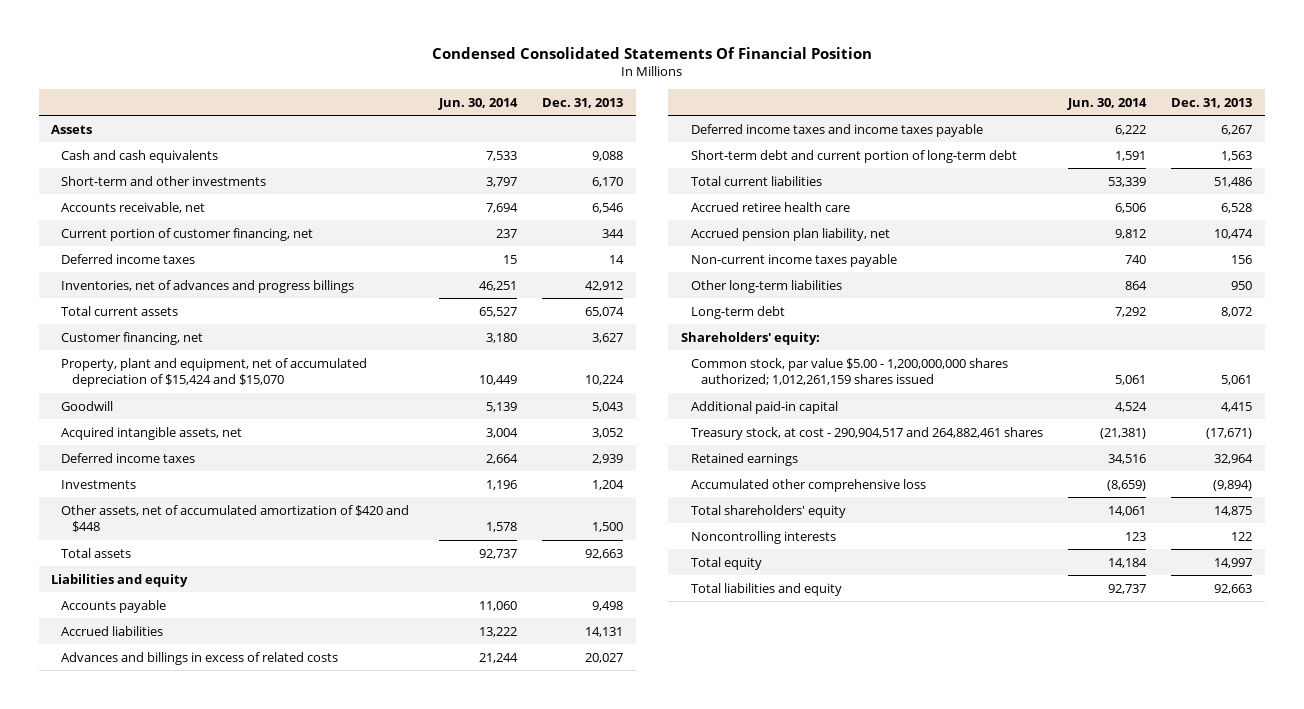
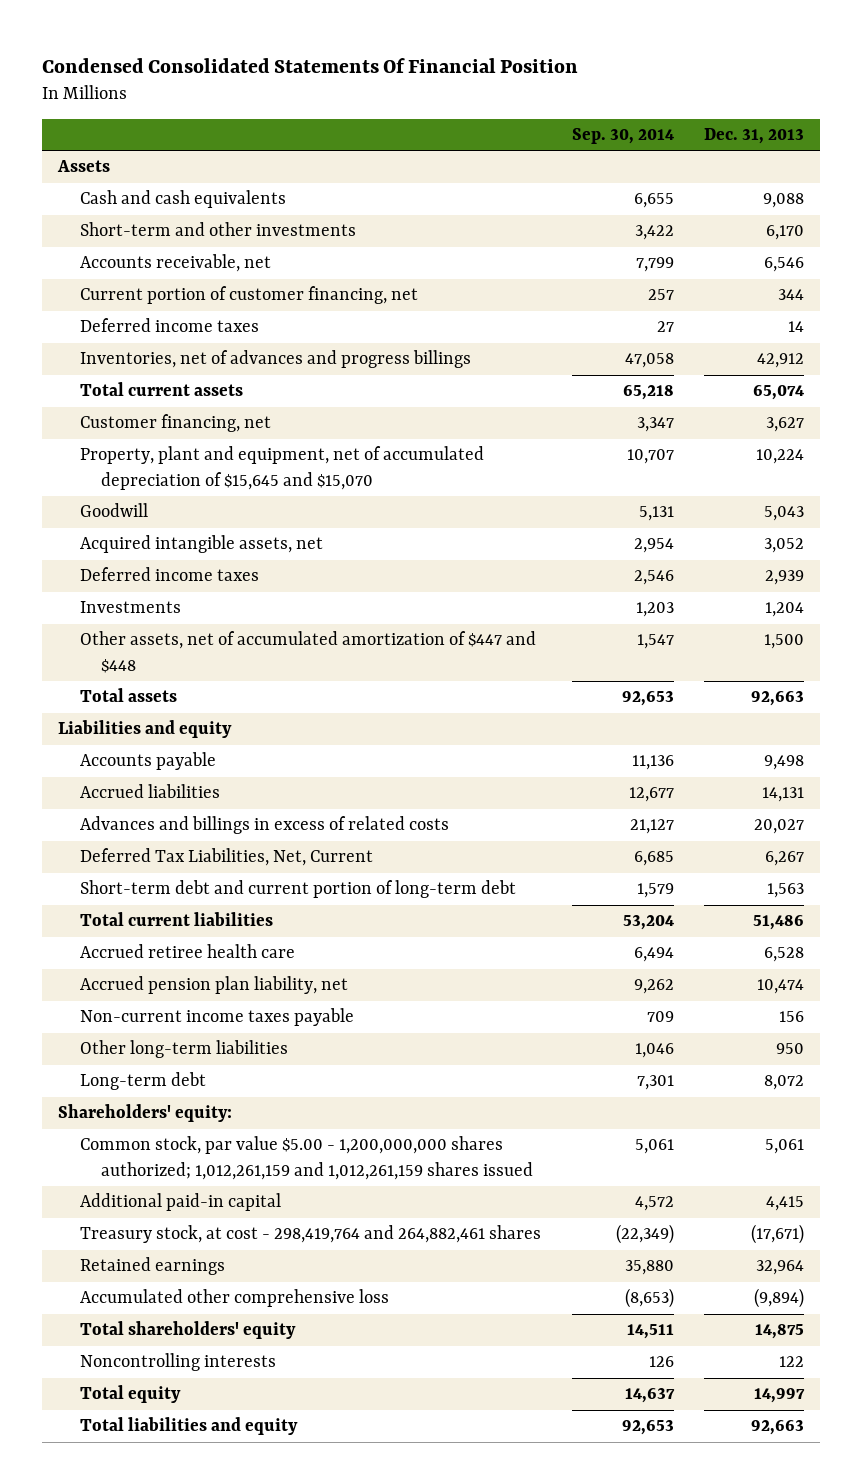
[437,97,518,110] Jun. 30, 2014 -> none
none -> [571,127,674,144] Sep. 30, 2014
[61,357,368,388] Property, plant and equipment, net of accumulated depreciation of $15,424 and $15,070 -> [79,446,484,490] Property, plant and equipment, net of accumulated depreciation of $15,645 and $15,070
[61,504,410,533] Other assets, net of accumulated amortization of $420 and $448 -> [79,631,536,673] Other assets, net of accumulated amortization of $447 and $448
[690,123,983,137] Deferred income taxes and income taxes payable -> [79,848,373,867] Deferred Tax Liabilities, Net, Current
[690,357,1008,386] Common stock, par value $5.00 - 1,200,000,000 shares authorized; 1,012,261,159 shares issued -> [79,1136,534,1180] Common stock, par value $5.00 - 1,200,000,000 shares authorized; 1,012,261,159 and 1,012,261,159 shares issued
[690,426,1043,440] Treasury stock, at cost - 290,904,517 and 264,882,461 shares -> [79,1225,541,1244] Treasury stock, at cost - 298,419,764 and 264,882,461 shares

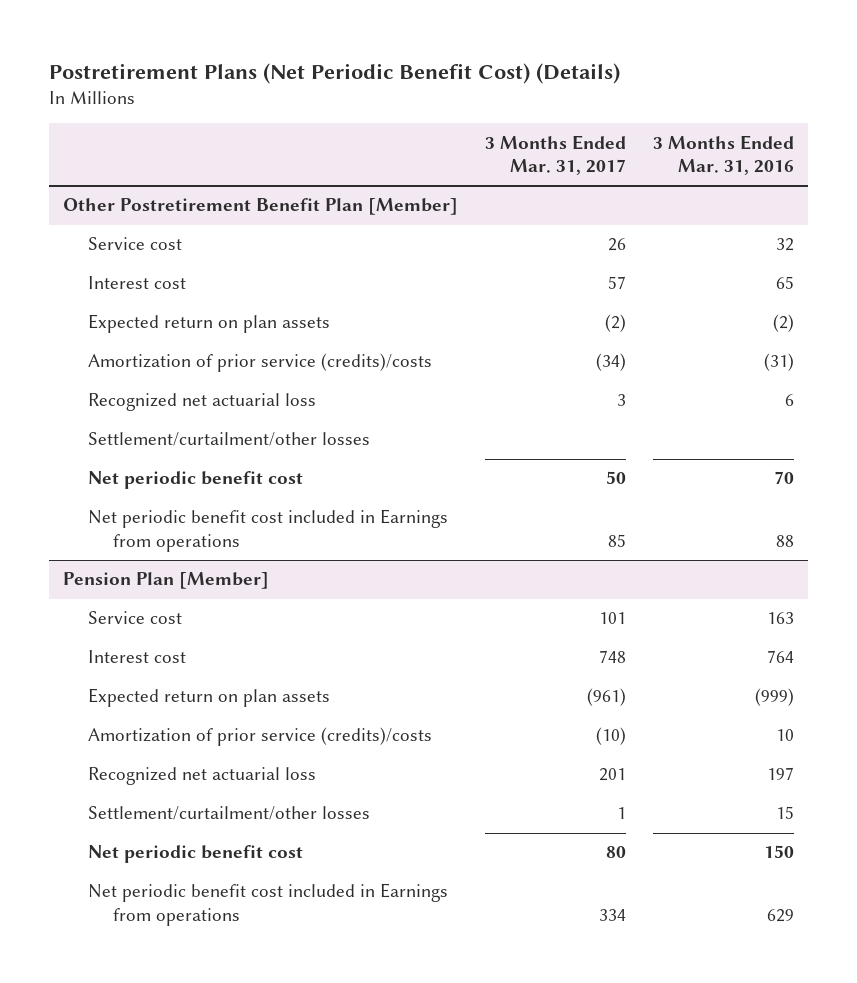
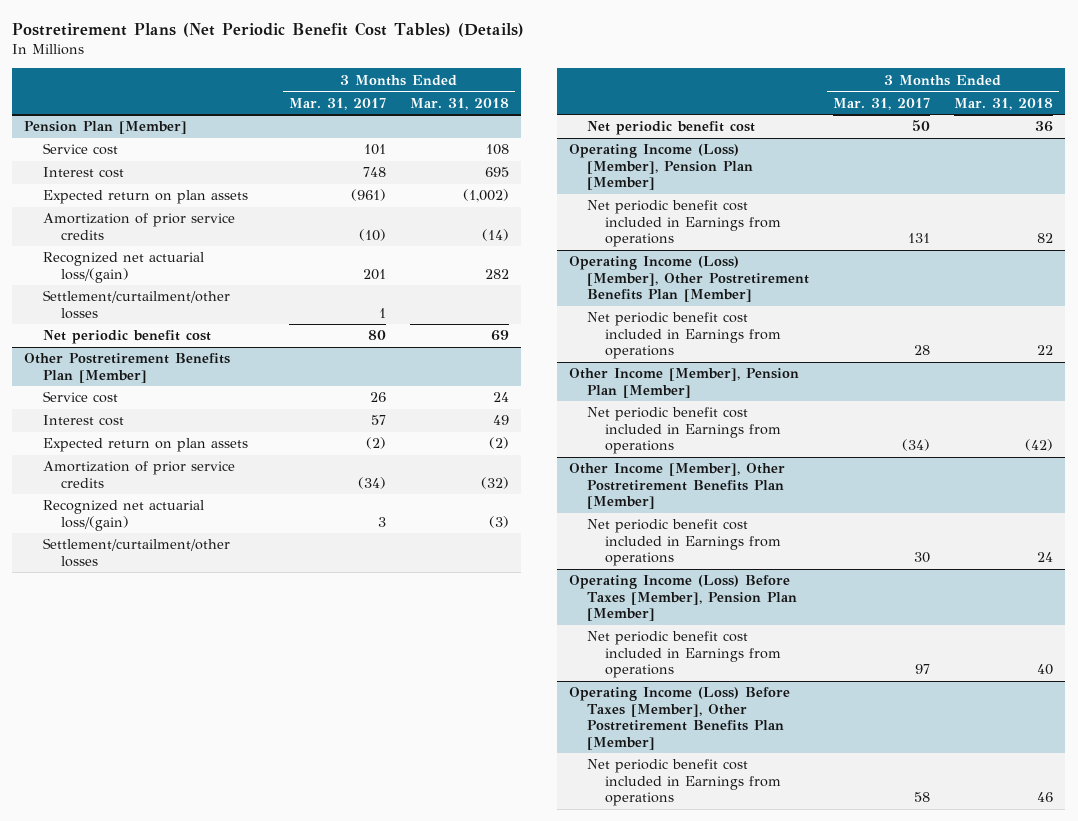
[48,62,620,84] Postretirement Plans (Net Periodic Benefit Cost) (Details) -> [12,21,525,37] Postretirement Plans (Net Periodic Benefit Cost Tables) (Details)
[653,134,795,176] 3 Months Ended Mar. 31, 2016 -> none
none -> [409,97,509,110] Mar. 31, 2018
[62,198,458,216] Other Postretirement Benefit Plan [Member] -> none
[87,237,182,251] Service cost -> none
[87,276,186,290] Interest cost -> none
[87,314,330,334] Expected return on plan assets -> none
[87,353,432,373] Amortization of prior service (credits)/costs -> none
[87,393,316,412] Recognized net actuarial loss -> none
[87,432,370,447] Settlement/curtailment/other losses -> none
[87,471,303,490] Net periodic benefit cost -> none
[87,509,448,552] Net periodic benefit cost included in Earnings from operations -> none
[87,727,432,747] Amortization of prior service (credits)/costs -> [42,213,235,240] Amortization of prior service credits
[87,767,316,786] Recognized net actuarial loss -> [42,252,204,283] Recognized net actuarial loss/(gain)
none -> [24,353,231,383] Other Postretirement Benefits Plan [Member]
none -> [42,391,118,404] Service cost
none -> [42,415,124,427] Interest cost
none -> [42,438,248,453] Expected return on plan assets
none -> [42,461,235,488] Amortization of prior service credits
none -> [42,500,204,531] Recognized net actuarial loss/(gain)
none -> [42,538,230,567] Settlement/curtailment/other losses
none -> [587,121,756,136] Net periodic benefit cost
none -> [568,144,754,191] Operating Income (Loss) [Member], Pension Plan [Member]
[599,908,627,921] 334 -> [908,233,931,244] 131
none -> [568,256,810,303] Operating Income (Loss) [Member], Other Postretirement Benefits Plan [Member]
none -> [587,312,782,360] Net periodic benefit cost included in Earnings from operations
none -> [568,368,799,398] Other Income [Member], Pension Plan [Member]
none -> [587,407,782,455] Net periodic benefit cost included in Earnings from operations
none -> [568,463,785,510] Other Income [Member], Other Postretirement Benefits Plan [Member]
none -> [587,519,782,567] Net periodic benefit cost included in Earnings from operations
none -> [568,575,798,622] Operating Income (Loss) Before Taxes [Member], Pension Plan [Member]
none -> [587,631,782,679] Net periodic benefit cost included in Earnings from operations
none -> [568,687,790,750] Operating Income (Loss) Before Taxes [Member], Other Postretirement Benefits Plan [Member]
none -> [587,759,782,807] Net periodic benefit cost included in Earnings from operations

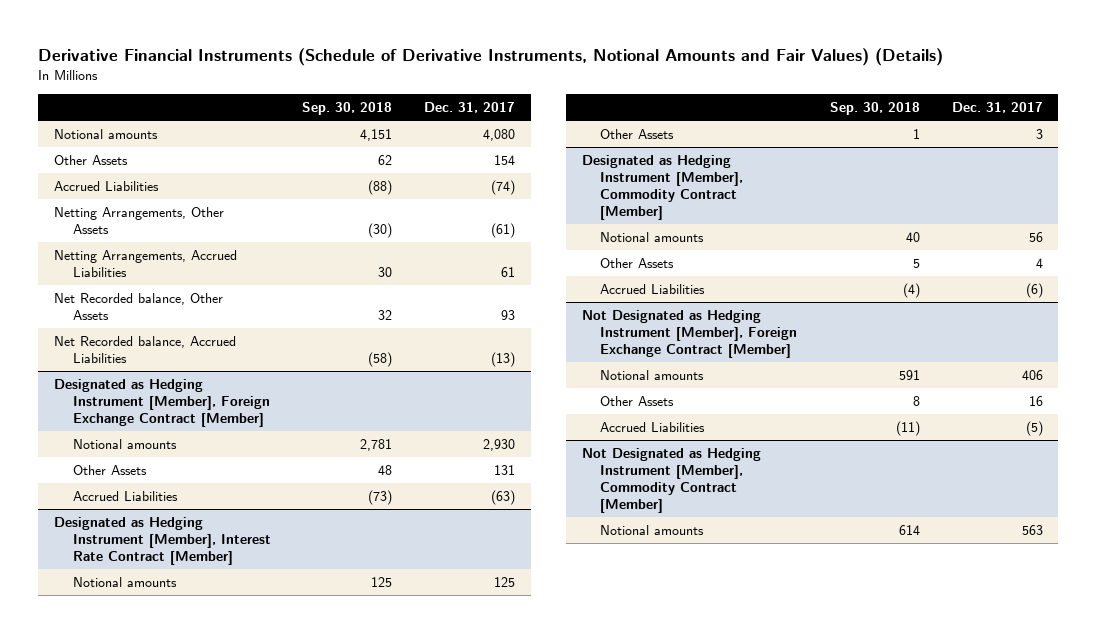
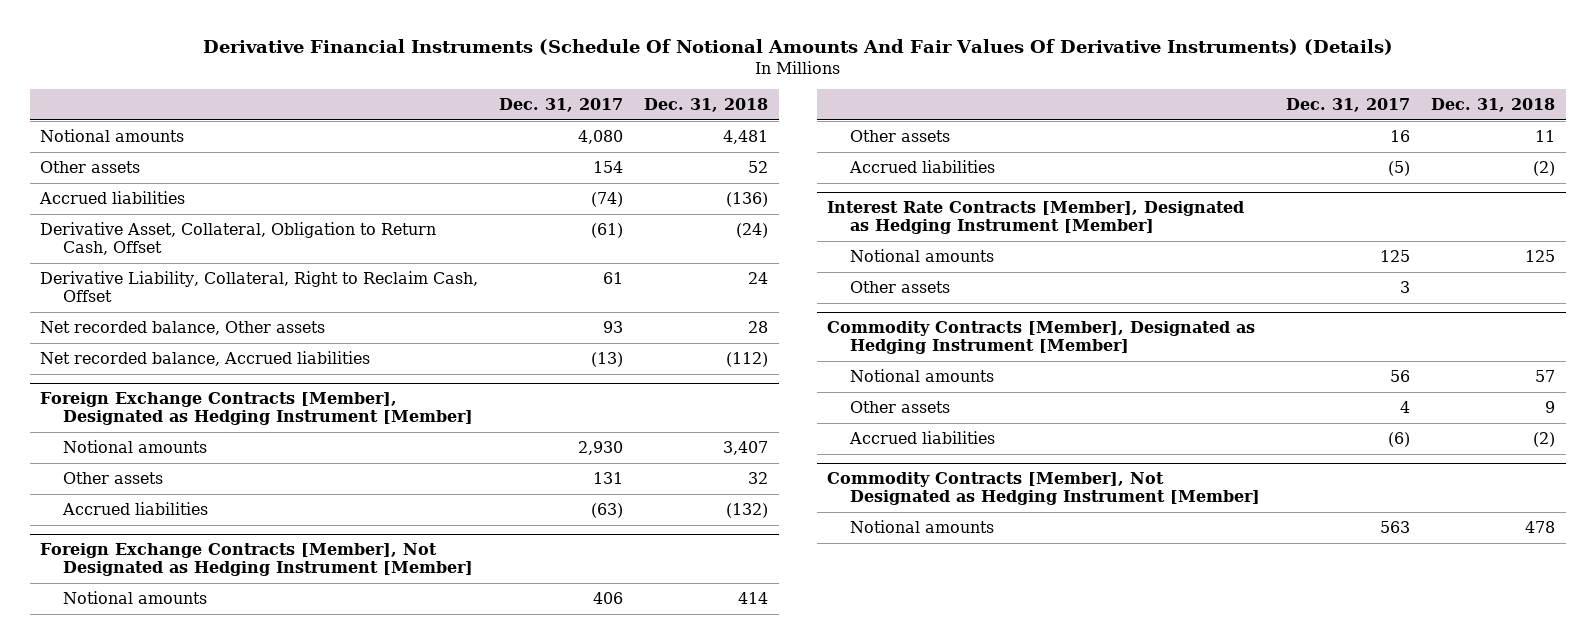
[38,47,944,66] Derivative Financial Instruments (Schedule of Derivative Instruments, Notional Amounts and Fair Values) (Details) -> [202,39,1393,56] Derivative Financial Instruments (Schedule Of Notional Amounts And Fair Values Of Derivative Instruments) (Details)
[302,102,393,116] Sep. 30, 2018 -> none
none -> [644,98,769,113] Dec. 31, 2018
[54,155,129,166] Other Assets -> [40,160,141,173] Other assets
[54,181,160,192] Accrued Liabilities -> [39,190,186,204] Accrued liabilities
[54,207,225,235] Netting Arrangements, Other Assets -> [40,221,437,256] Derivative Asset, Collateral, Obligation to Return Cash, Offset
[54,250,238,278] Netting Arrangements, Accrued Liabilities -> [40,270,479,303] Derivative Liability, Collateral, Right to Reclaim Cash, Offset
[54,293,224,321] Net Recorded balance, Other Assets -> [40,320,326,335] Net recorded balance, Other assets
[54,336,237,364] Net Recorded balance, Accrued Liabilities -> [40,350,371,366] Net recorded balance, Accrued liabilities
[54,379,270,428] Designated as Hedging Instrument [Member], Foreign Exchange Contract [Member] -> [40,392,473,426] Foreign Exchange Contracts [Member], Designated as Hedging Instrument [Member]
[72,465,147,476] Other Assets -> [62,471,163,484] Other assets
[72,491,178,502] Accrued Liabilities -> [61,501,208,515] Accrued liabilities
none -> [40,543,473,577] Foreign Exchange Contracts [Member], Not Designated as Hedging Instrument [Member]
none -> [62,590,207,604] Notional amounts
none -> [849,129,950,142] Other assets
none -> [848,159,995,173] Accrued liabilities
[54,517,271,566] Designated as Hedging Instrument [Member], Interest Rate Contract [Member] -> [827,201,1245,235] Interest Rate Contracts [Member], Designated as Hedging Instrument [Member]
[600,129,675,140] Other Assets -> [849,280,950,293] Other assets
[582,155,744,221] Designated as Hedging Instrument [Member], Commodity Contract [Member] -> [827,321,1256,355] Commodity Contracts [Member], Designated as Hedging Instrument [Member]
[582,310,798,359] Not Designated as Hedging Instrument [Member], Foreign Exchange Contract [Member] -> none
[600,370,705,381] Notional amounts -> none
[600,396,675,407] Other Assets -> none
[600,422,706,433] Accrued Liabilities -> none
[600,258,675,269] Other Assets -> [849,400,950,413] Other assets
[600,284,706,295] Accrued Liabilities -> [848,430,995,444] Accrued liabilities
[582,448,762,514] Not Designated as Hedging Instrument [Member], Commodity Contract [Member] -> [827,472,1260,506] Commodity Contracts [Member], Not Designated as Hedging Instrument [Member]

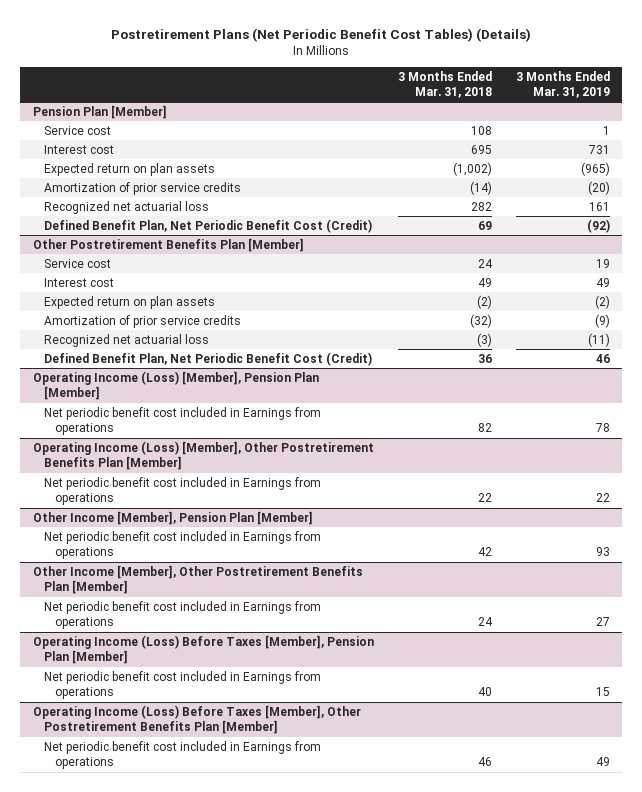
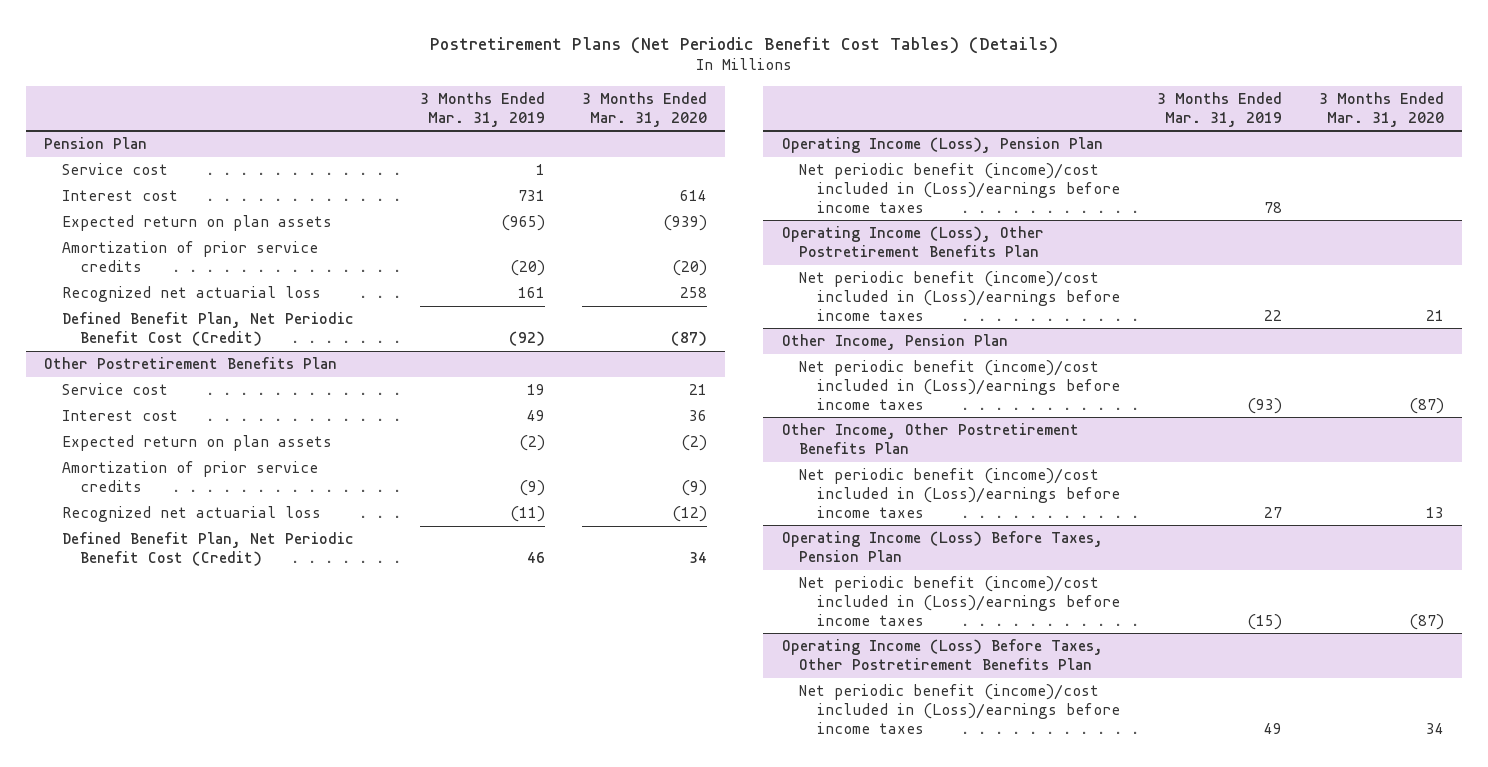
[397,70,492,98] 3 Months Ended Mar. 31, 2018 -> none
none -> [581,91,707,127] 3 Months Ended Mar. 31, 2020
[32,104,167,119] Pension Plan [Member] -> [44,137,148,150] Pension Plan
[32,237,304,252] Other Postretirement Benefits Plan [Member] -> [44,357,338,370] Other Postretirement Benefits Plan
[32,370,319,401] Operating Income (Loss) [Member], Pension Plan [Member] -> [781,137,1103,154] Operating Income (Loss), Pension Plan
[43,406,321,436] Net periodic benefit cost included in Earnings from operations -> [799,163,1121,213] Net periodic benefit (income)/cost included in (Loss)/earnings before income taxes
[32,440,374,471] Operating Income (Loss) [Member], Other Postretirement Benefits Plan [Member] -> [781,226,1044,258] Operating Income (Loss), Other Postretirement Benefits Plan
[43,476,321,506] Net periodic benefit cost included in Earnings from operations -> [799,271,1121,321] Net periodic benefit (income)/cost included in (Loss)/earnings before income taxes
[32,510,313,525] Other Income [Member], Pension Plan [Member] -> [781,334,1008,351] Other Income, Pension Plan
[43,530,321,560] Net periodic benefit cost included in Earnings from operations -> [799,360,1121,410] Net periodic benefit (income)/cost included in (Loss)/earnings before income taxes
[595,547,610,557] 93 -> [1247,397,1283,414] (93)
[32,564,363,595] Other Income [Member], Other Postretirement Benefits Plan [Member] -> [781,423,1079,455] Other Income, Other Postretirement Benefits Plan
[43,600,321,630] Net periodic benefit cost included in Earnings from operations -> [799,468,1121,518] Net periodic benefit (income)/cost included in (Loss)/earnings before income taxes
[32,634,374,665] Operating Income (Loss) Before Taxes [Member], Pension Plan [Member] -> [781,531,1103,563] Operating Income (Loss) Before Taxes, Pension Plan
[43,670,321,700] Net periodic benefit cost included in Earnings from operations -> [799,576,1121,626] Net periodic benefit (income)/cost included in (Loss)/earnings before income taxes
[595,687,610,697] 15 -> [1247,613,1283,630] (15)
[32,704,361,735] Operating Income (Loss) Before Taxes [Member], Other Postretirement Benefits Plan [Member] -> [781,639,1103,671] Operating Income (Loss) Before Taxes, Other Postretirement Benefits Plan
[43,740,321,770] Net periodic benefit cost included in Earnings from operations -> [799,684,1121,734] Net periodic benefit (income)/cost included in (Loss)/earnings before income taxes

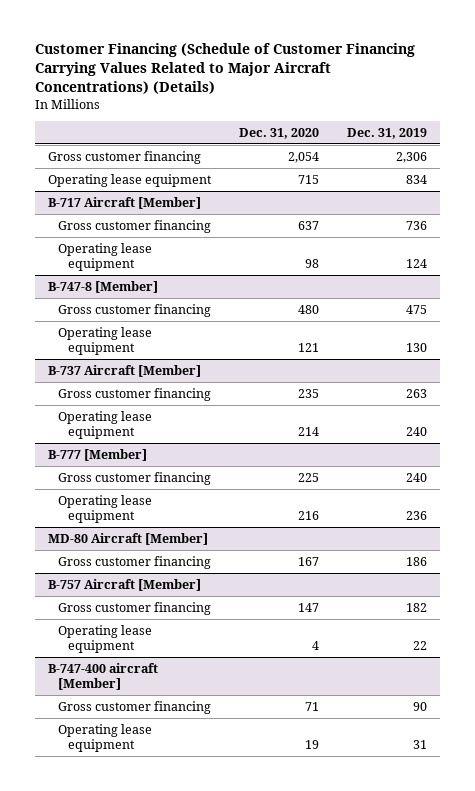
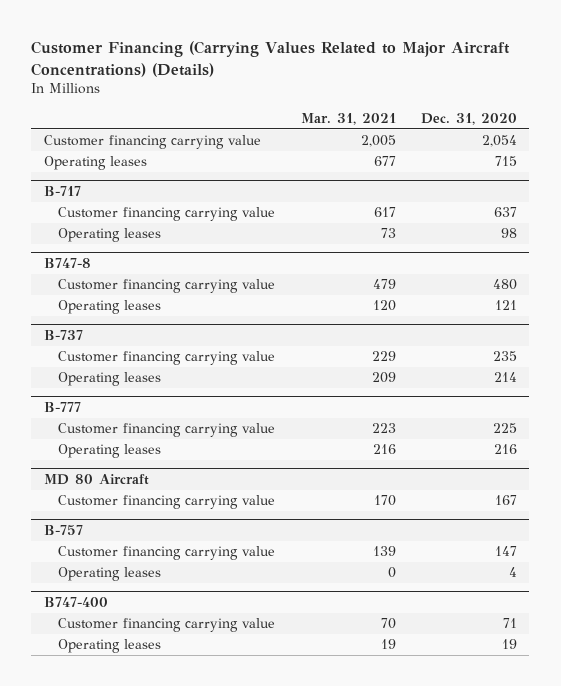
[34,42,415,94] Customer Financing (Schedule of Customer Financing Carrying Values Related to Major Aircraft Concentrations) (Details) -> [31,41,511,77] Customer Financing (Carrying Values Related to Major Aircraft Concentrations) (Details)
[346,127,427,139] Dec. 31, 2019 -> none
none -> [300,112,396,125] Mar. 31, 2021
[48,150,202,164] Gross customer financing -> [44,135,262,150] Customer financing carrying value
[48,173,213,187] Operating lease equipment -> [44,156,148,171] Operating leases
[48,196,202,209] B-717 Aircraft [Member] -> [44,186,82,197] B-717
[58,219,212,233] Gross customer financing -> [58,207,276,222] Customer financing carrying value
[58,242,153,272] Operating lease equipment -> [58,228,162,243] Operating leases
[48,280,159,293] B-747-8 [Member] -> [44,258,92,269] B747-8
[58,303,212,317] Gross customer financing -> [58,279,276,294] Customer financing carrying value
[58,326,153,356] Operating lease equipment -> [58,300,162,315] Operating leases
[48,364,202,377] B-737 Aircraft [Member] -> [44,330,84,341] B-737
[58,387,212,401] Gross customer financing -> [58,351,276,366] Customer financing carrying value
[58,410,153,440] Operating lease equipment -> [58,372,162,387] Operating leases
[48,448,148,461] B-777 [Member] -> [44,402,82,413] B-777
[58,471,212,485] Gross customer financing -> [58,423,276,438] Customer financing carrying value
[58,494,153,524] Operating lease equipment -> [58,444,162,459] Operating leases
[48,532,209,545] MD-80 Aircraft [Member] -> [44,474,150,486] MD 80 Aircraft
[58,555,212,569] Gross customer financing -> [58,495,276,510] Customer financing carrying value
[48,578,202,591] B-757 Aircraft [Member] -> [44,525,84,536] B-757
[58,601,212,615] Gross customer financing -> [58,546,276,561] Customer financing carrying value
[58,624,153,654] Operating lease equipment -> [58,567,162,582] Operating leases
[48,662,159,691] B-747-400 aircraft [Member] -> [44,597,109,608] B747-400
[58,700,212,714] Gross customer financing -> [58,618,276,633] Customer financing carrying value
[58,723,153,753] Operating lease equipment -> [58,639,162,654] Operating leases

